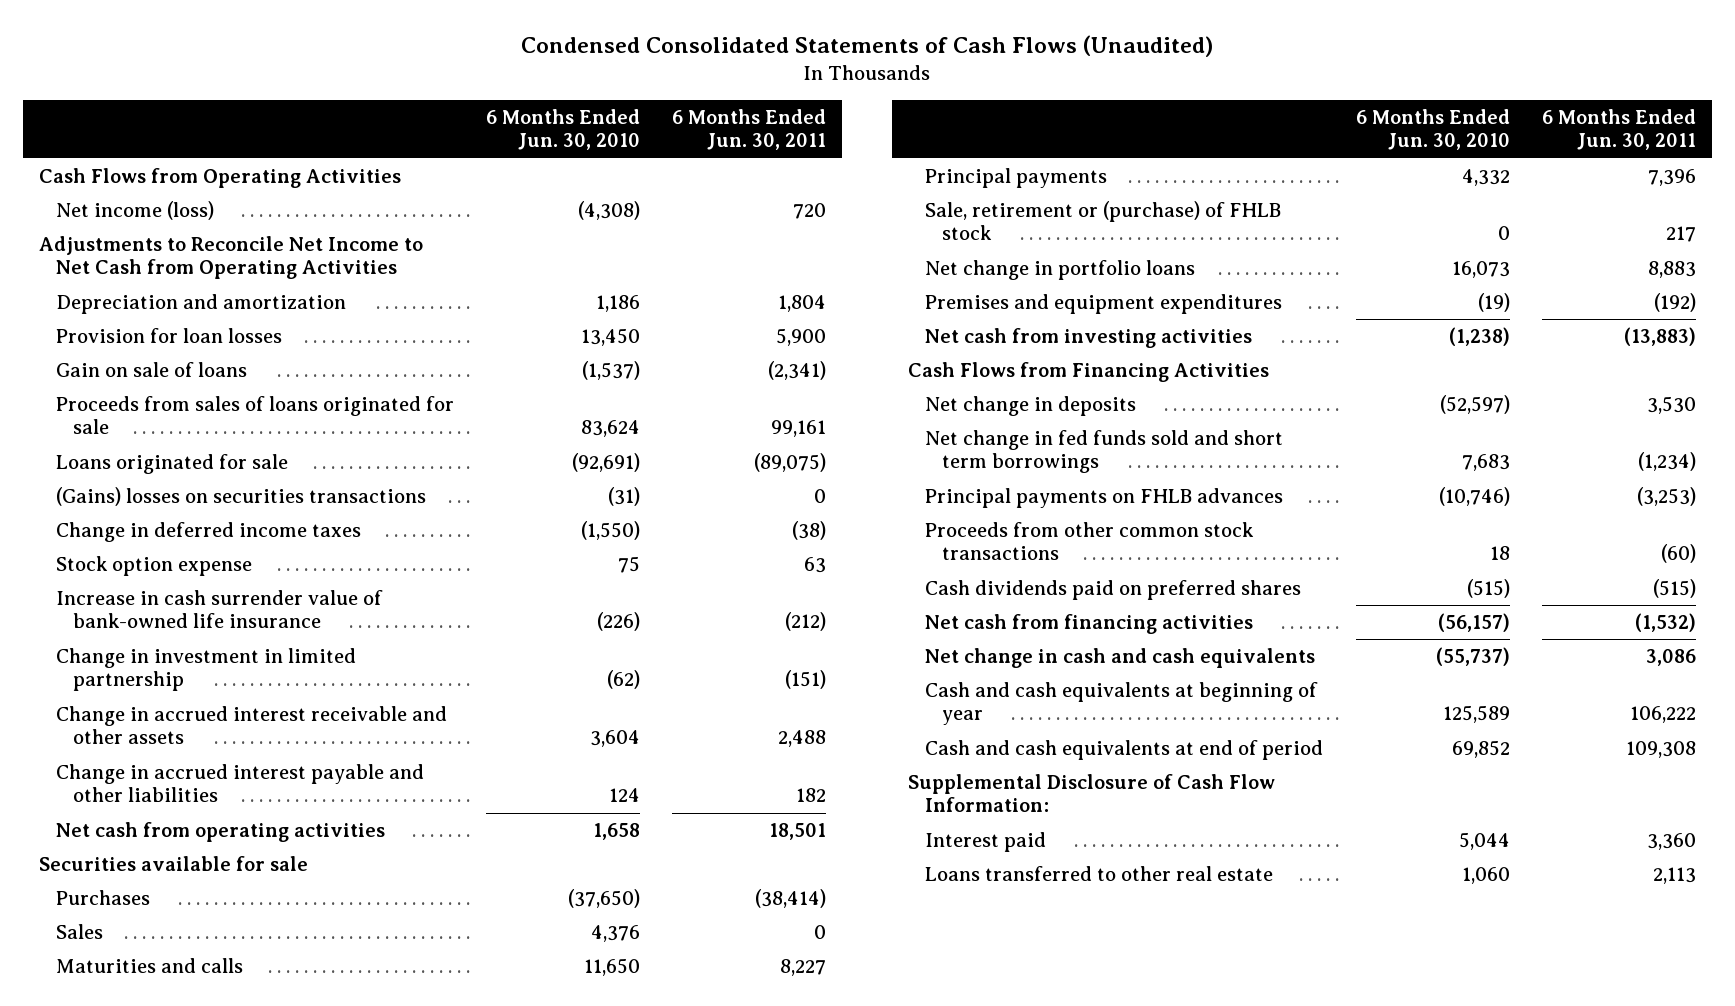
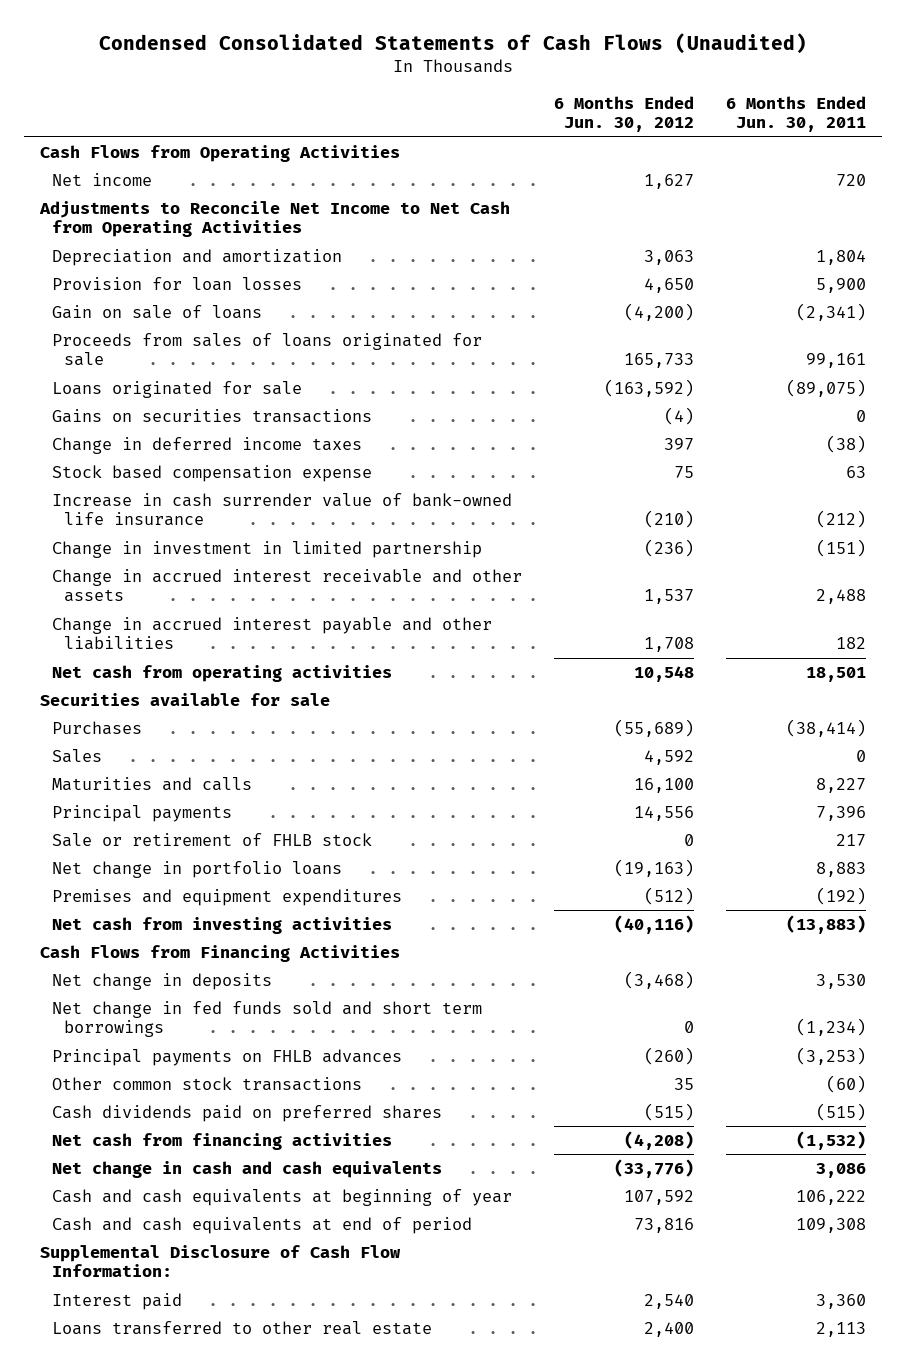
[486,109,641,151] 6 Months Ended Jun. 30, 2010 -> none
none -> [553,95,694,133] 6 Months Ended Jun. 30, 2012
[55,201,214,221] Net income (loss) -> [52,172,153,186] Net income
[55,487,426,507] (Gains) losses on securities transactions -> [52,408,373,423] Gains on securities transactions
[55,556,252,577] Stock option expense -> none
none -> [52,464,373,482] Stock based compensation expense
[925,201,1282,241] Sale, retirement or (purchase) of FHLB stock -> [52,832,373,847] Sale or retirement of FHLB stock
[925,522,1255,561] Proceeds from other common stock transactions -> [52,1076,363,1091] Other common stock transactions

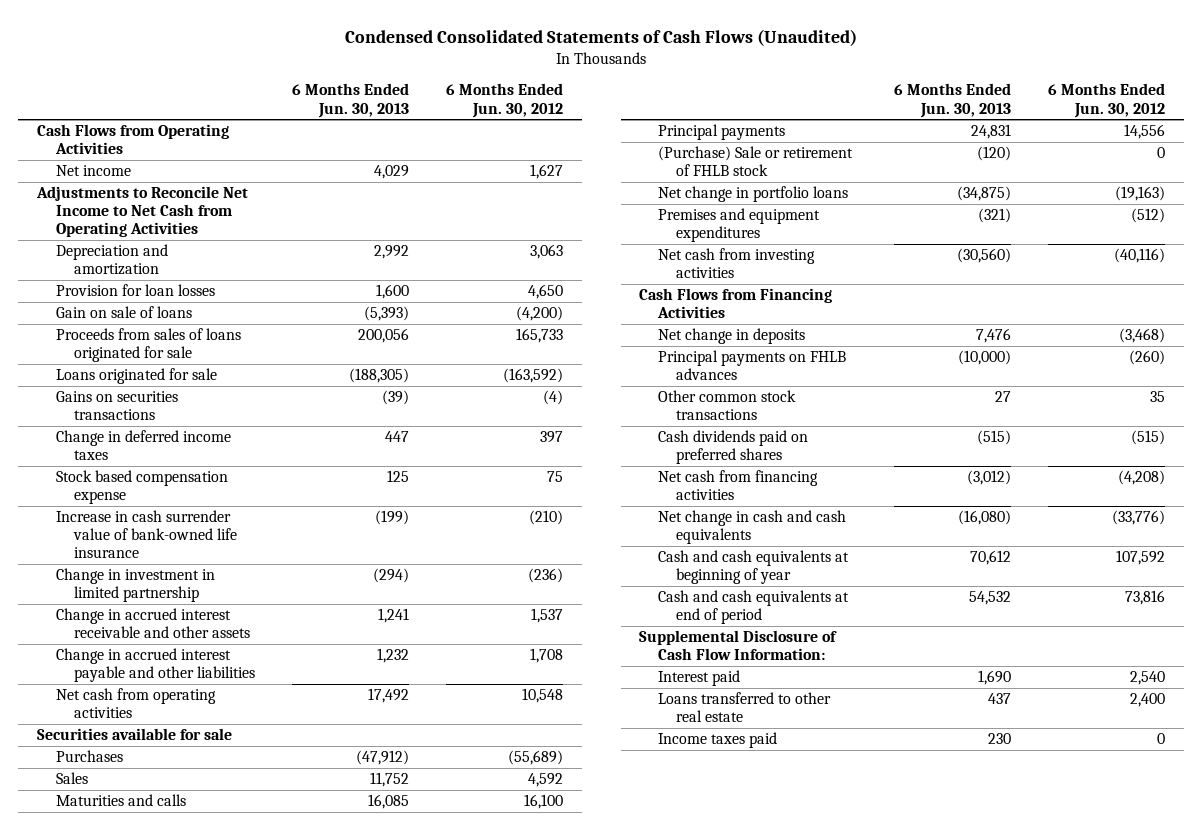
[725,95,866,133] 6 Months Ended Jun. 30, 2011 -> none
none -> [292,83,410,118] 6 Months Ended Jun. 30, 2013
[52,832,373,847] Sale or retirement of FHLB stock -> [657,146,853,177] (Purchase) Sale or retirement of FHLB stock
[52,1000,483,1038] Net change in fed funds sold and short term borrowings -> none
none -> [657,732,777,749] Income taxes paid

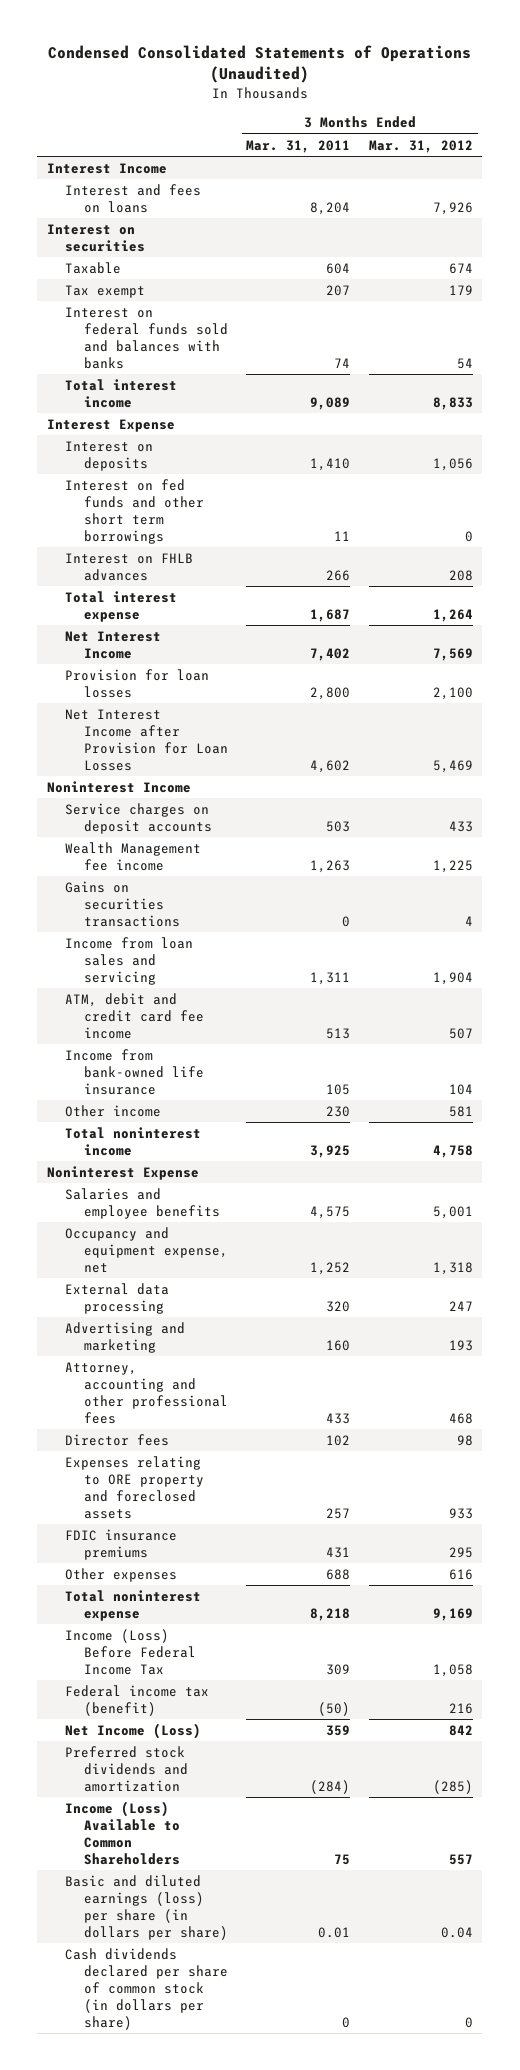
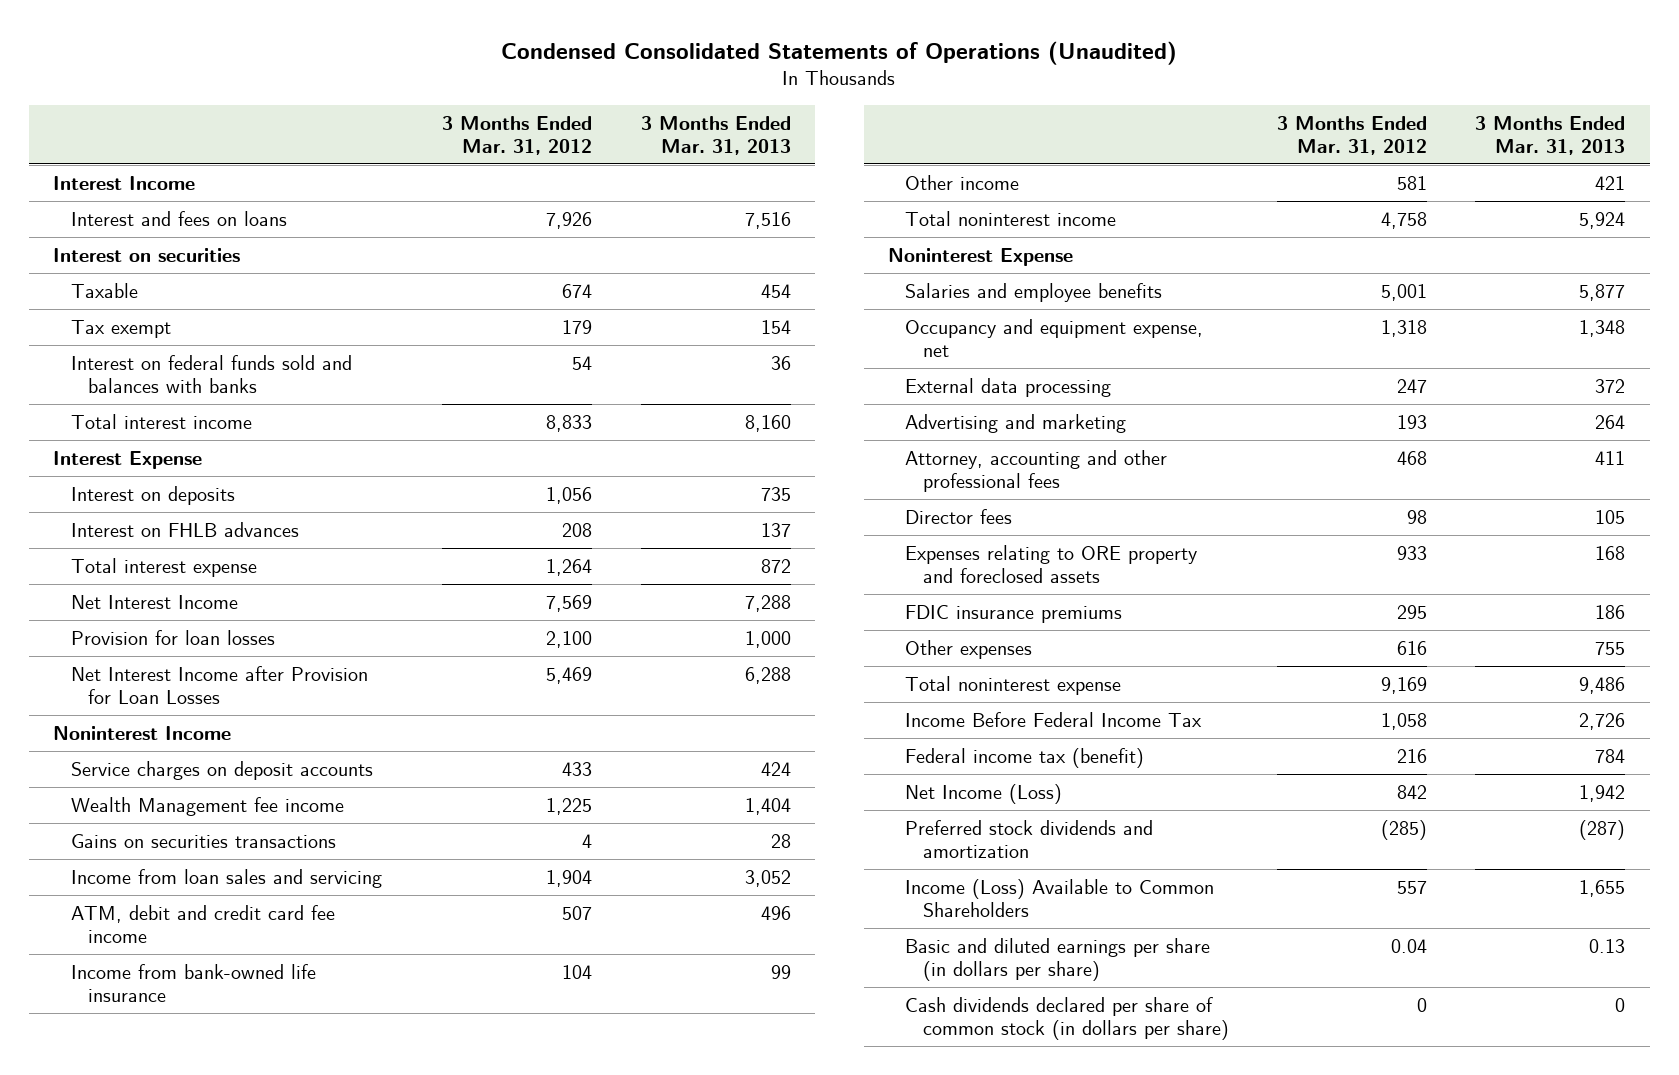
[246,139,351,153] Mar. 31, 2011 -> none
none -> [640,115,791,155] 3 Months Ended Mar. 31, 2013
[65,478,204,544] Interest on fed funds and other short term borrowings -> none
[65,1628,196,1675] Income (Loss) Before Federal Income Tax -> [905,711,1203,727] Income Before Federal Income Tax
[65,1874,228,1940] Basic and diluted earnings (loss) per share (in dollars per share) -> [905,937,1211,981] Basic and diluted earnings per share (in dollars per share)

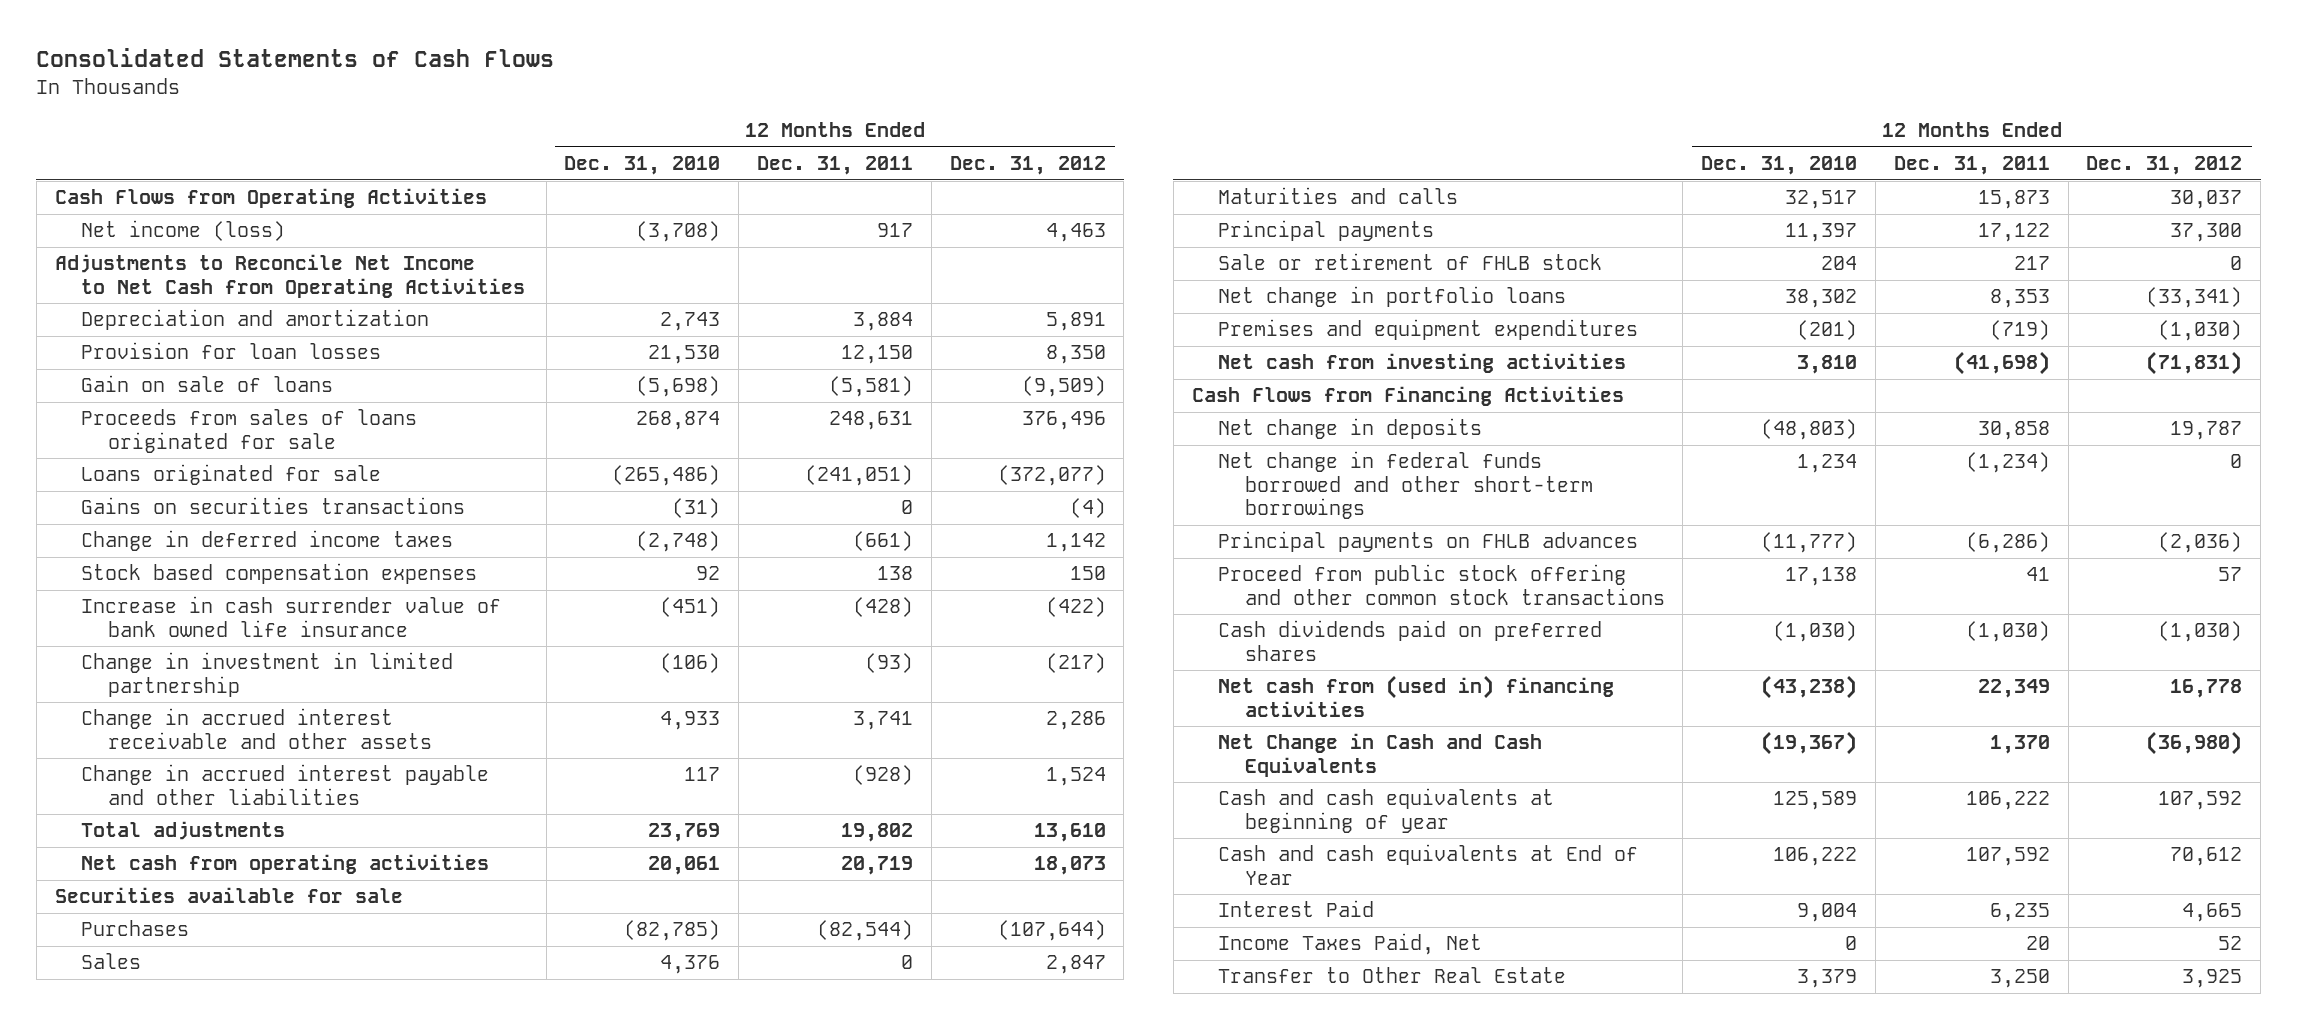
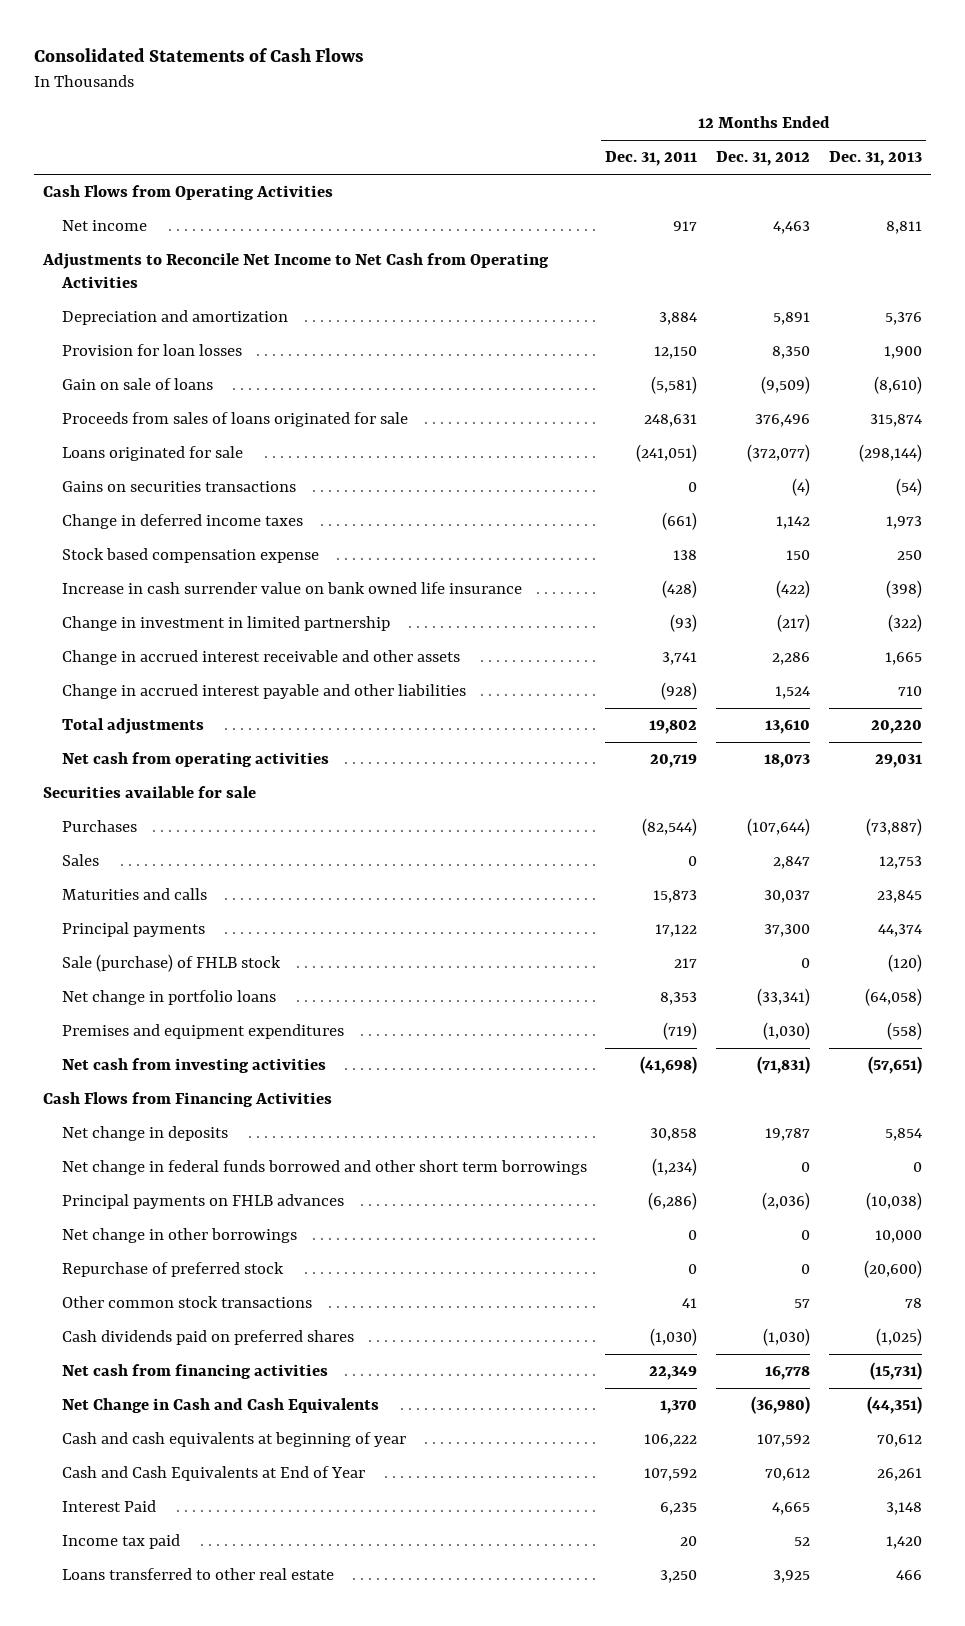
[564,156,721,176] Dec. 31, 2010 -> none
none -> [828,151,922,167] Dec. 31, 2013
[81,220,286,242] Net income (loss) -> [61,220,147,232] Net income
[81,563,478,585] Stock based compensation expenses -> [61,548,319,564] Stock based compensation expense
[81,596,502,637] Increase in cash surrender value of bank owned life insurance -> [61,582,522,595] Increase in cash surrender value on bank owned life insurance
[1218,253,1603,271] Sale or retirement of FHLB stock -> [61,954,281,973] Sale (purchase) of FHLB stock
[1218,451,1593,520] Net change in federal funds borrowed and other short-term borrowings -> [61,1160,587,1176] Net change in federal funds borrowed and other short term borrowings
none -> [61,1228,297,1244] Net change in other borrowings
none -> [61,1262,284,1278] Repurchase of preferred stock
[1218,564,1665,605] Proceed from public stock offering and other common stock transactions -> [61,1296,312,1309] Other common stock transactions
[1218,675,1615,717] Net cash from (used in) financing activities -> [61,1364,328,1380] Net cash from financing activities
[1218,844,1639,885] Cash and cash equivalents at End of Year -> [61,1466,365,1482] Cash and Cash Equivalents at End of Year
[1218,933,1483,956] Income Taxes Paid, Net -> [61,1534,180,1550] Income tax paid
[1218,967,1567,984] Transfer to Other Real Estate -> [61,1568,334,1581] Loans transferred to other real estate

